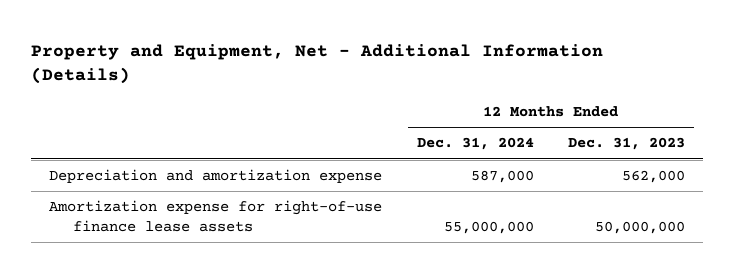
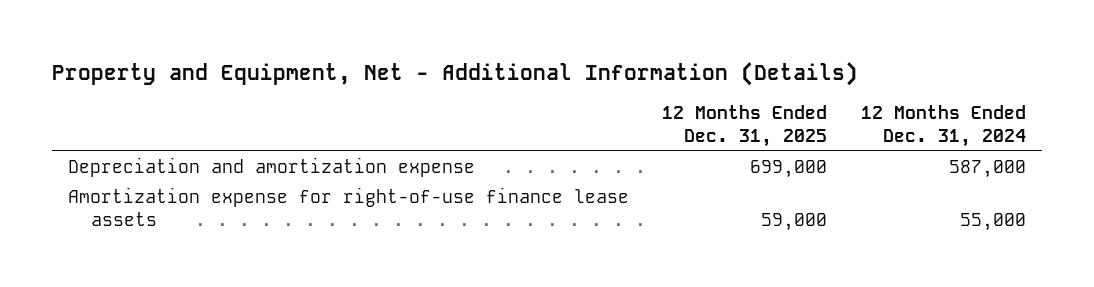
[568,137,686,151] Dec. 31, 2023 -> none
none -> [662,105,828,148] 12 Months Ended Dec. 31, 2025
[443,221,534,235] 55,000,000 -> [959,213,1026,232] 55,000

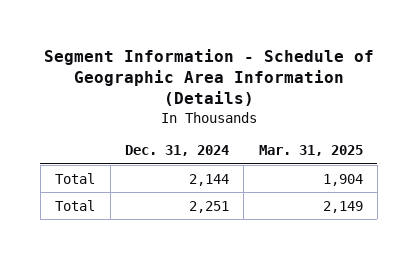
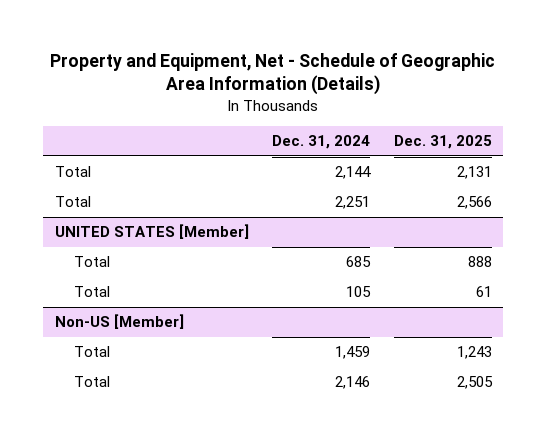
[43,48,374,107] Segment Information - Schedule of Geographic Area Information (Details) -> [50,52,496,96] Property and Equipment, Net - Schedule of Geographic Area Information (Details)
[258,145,363,157] Mar. 31, 2025 -> none
none -> [393,135,492,150] Dec. 31, 2025
none -> [55,224,250,240] UNITED STATES [Member]
none -> [73,256,110,268] Total
none -> [73,286,110,298] Total
none -> [55,314,185,330] Non-US [Member]
none -> [73,346,110,358] Total
none -> [73,376,110,388] Total

